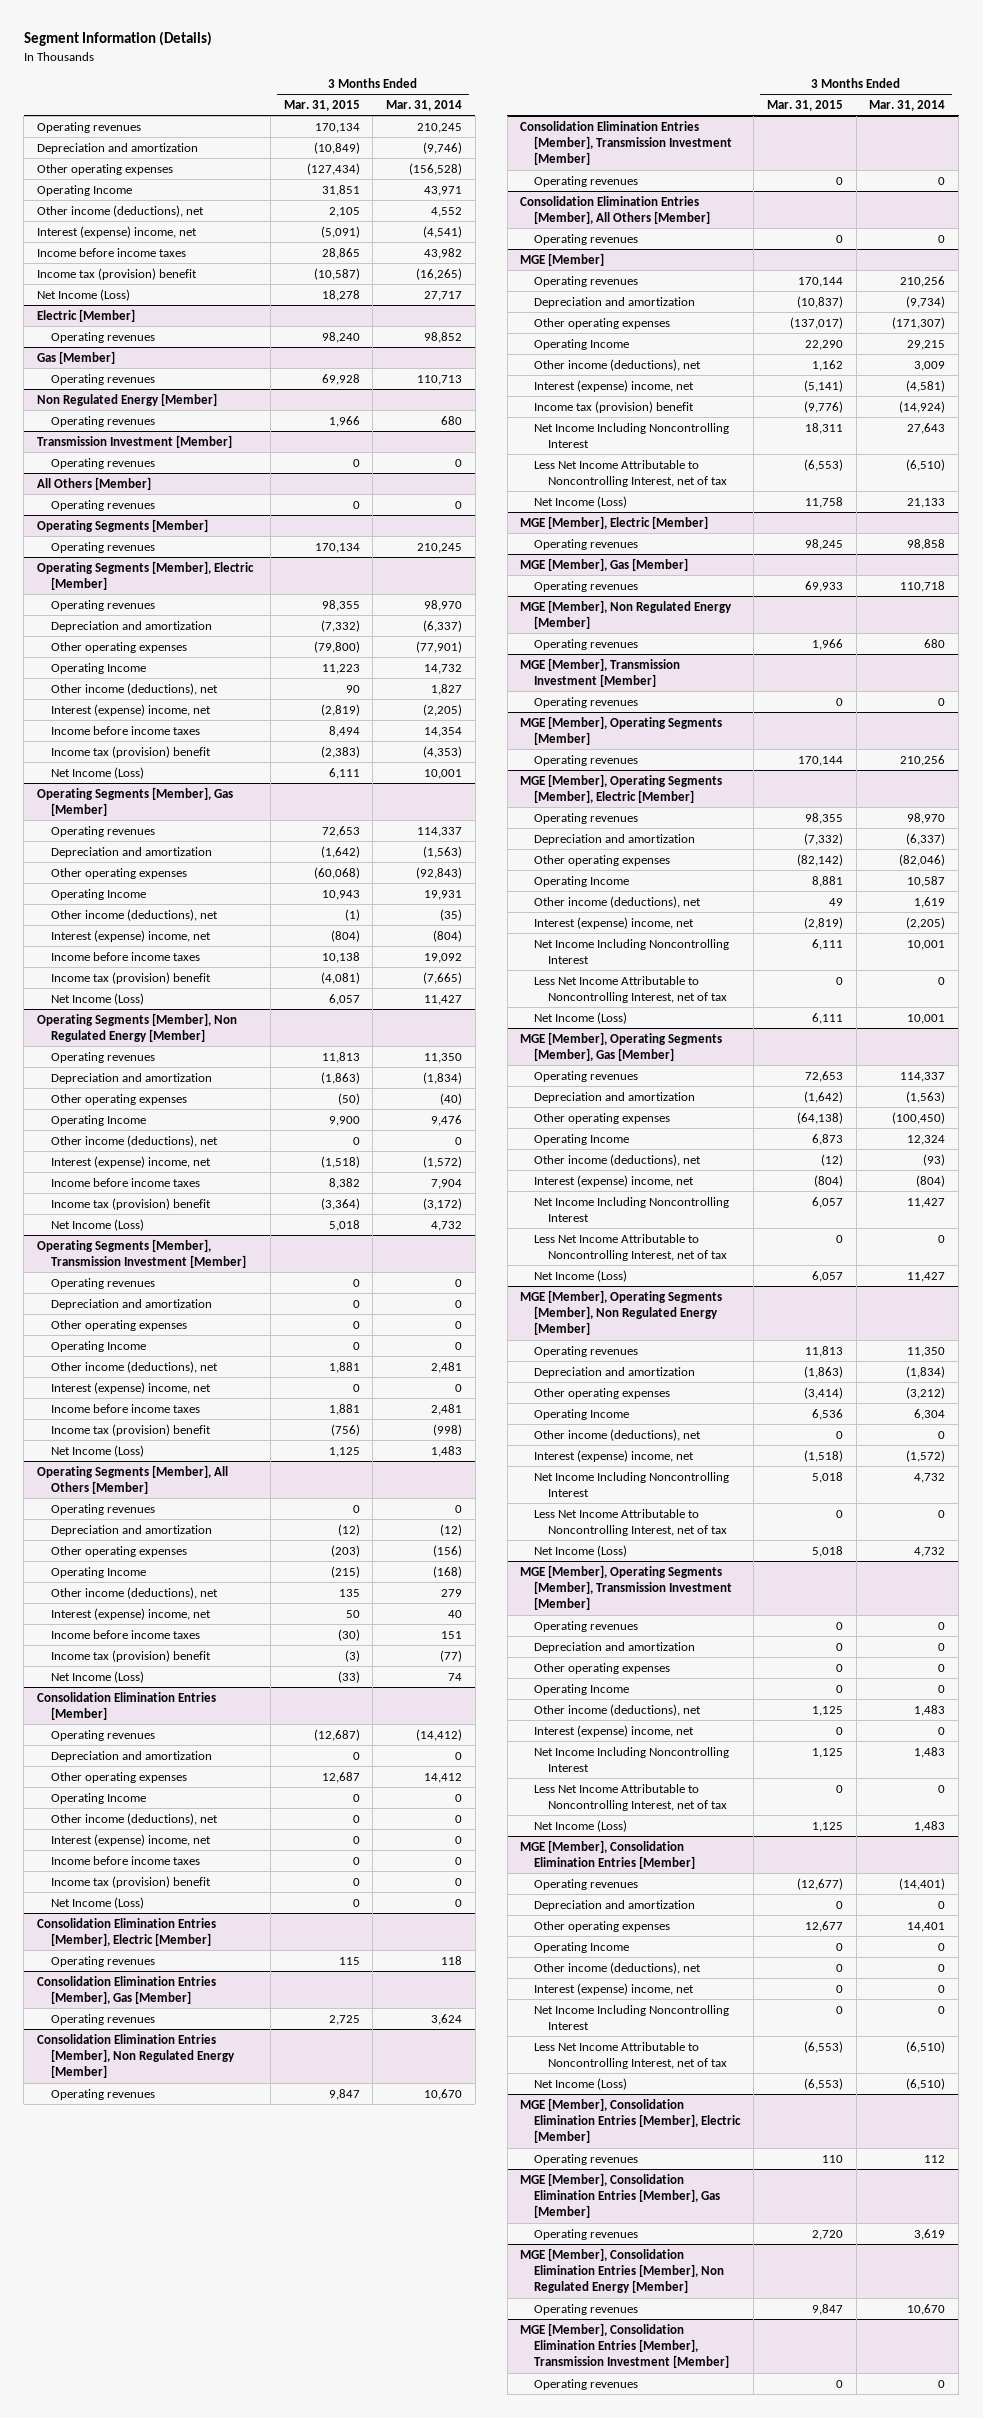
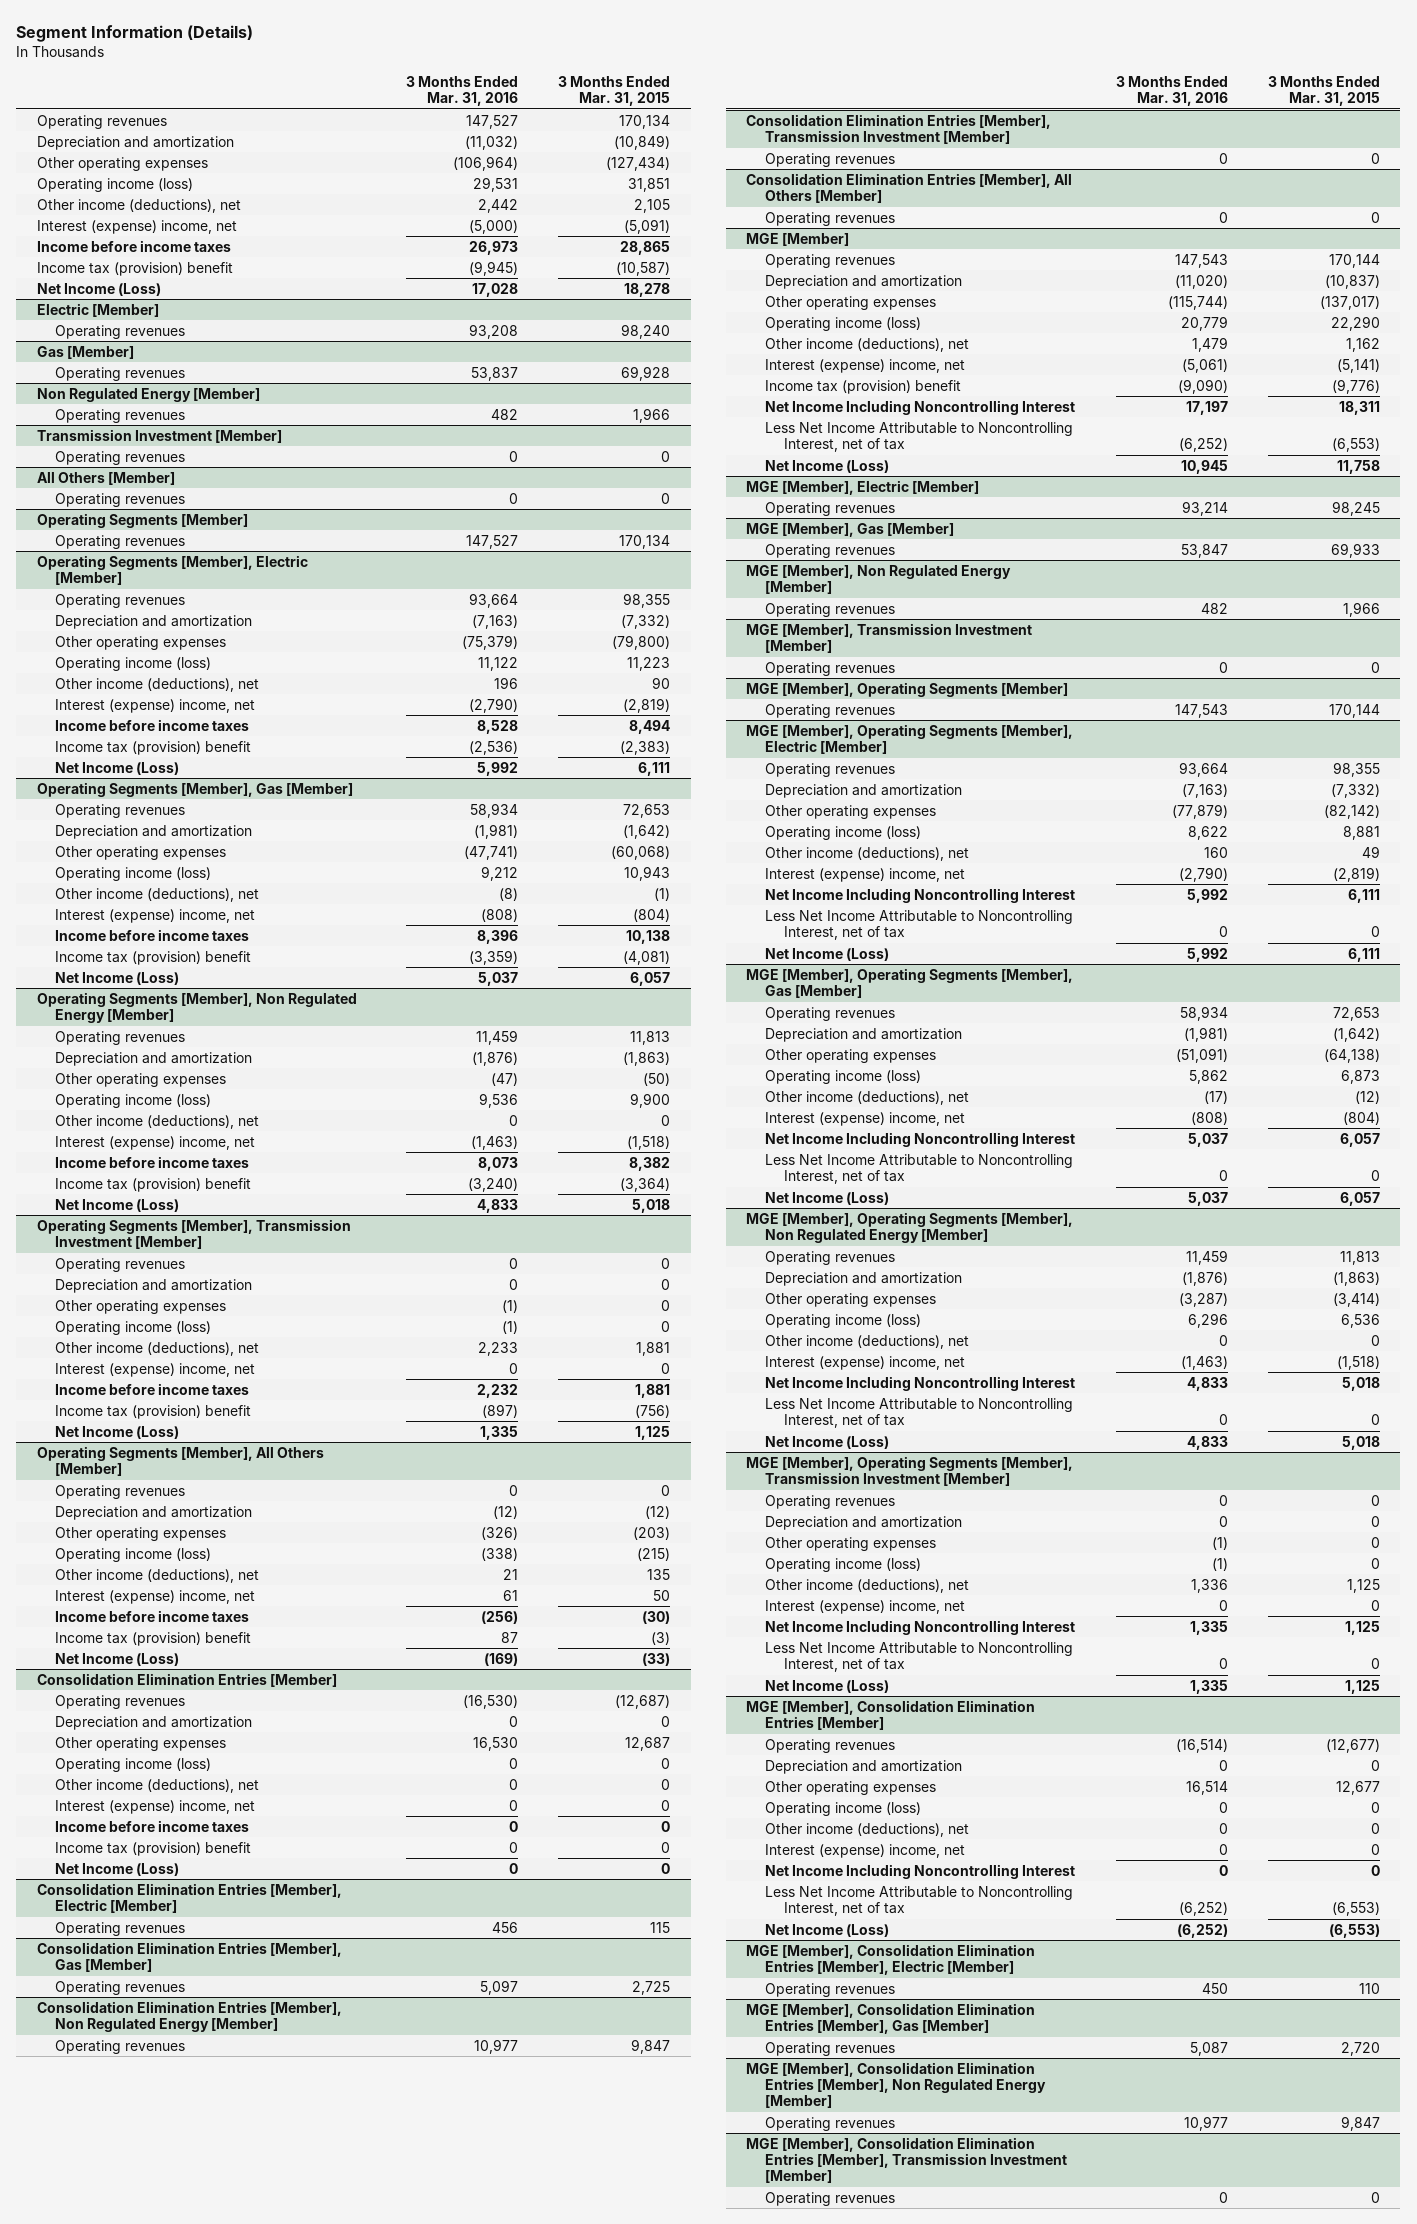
[386,100,463,112] Mar. 31, 2014 -> none
none -> [405,75,518,107] 3 Months Ended Mar. 31, 2016
[37,184,133,196] Operating Income -> [36,177,193,192] Operating income (loss)
[51,662,147,674] Operating Income -> [55,656,212,671] Operating income (loss)
[51,888,147,900] Operating Income -> [55,866,212,881] Operating income (loss)
[51,1114,147,1126] Operating Income -> [55,1093,212,1108] Operating income (loss)
[51,1340,147,1352] Operating Income -> [55,1320,212,1335] Operating income (loss)
[51,1566,147,1578] Operating Income -> [55,1547,212,1562] Operating income (loss)
[51,1792,147,1804] Operating Income -> [55,1757,212,1772] Operating income (loss)
[534,338,630,350] Operating Income -> [764,316,921,331] Operating income (loss)
[534,875,630,887] Operating Income -> [764,825,921,840] Operating income (loss)
[534,1133,630,1145] Operating Income -> [764,1069,921,1084] Operating income (loss)
[534,1408,630,1420] Operating Income -> [764,1313,921,1328] Operating income (loss)
[534,1683,630,1695] Operating Income -> [764,1557,921,1572] Operating income (loss)
[534,1941,630,1953] Operating Income -> [764,1801,921,1816] Operating income (loss)

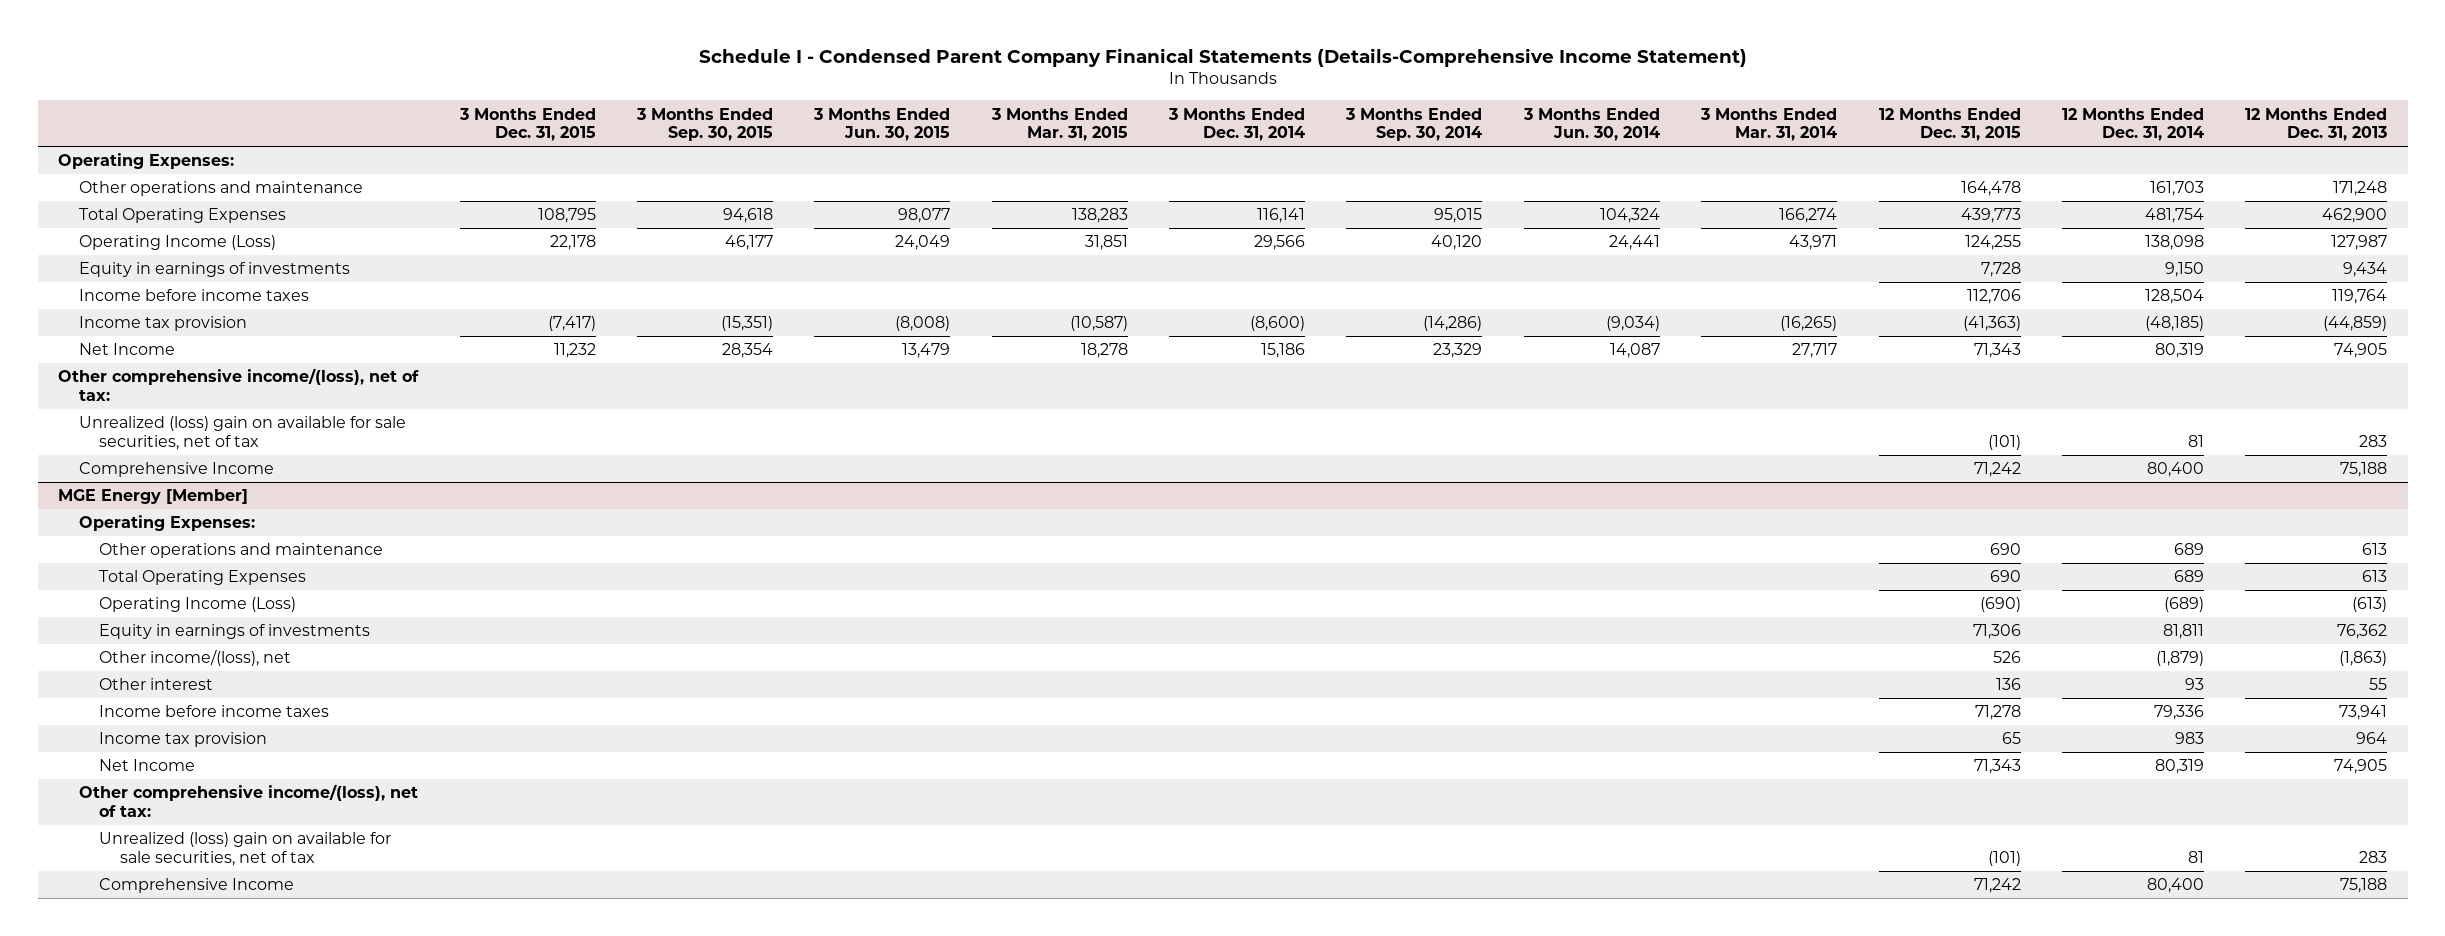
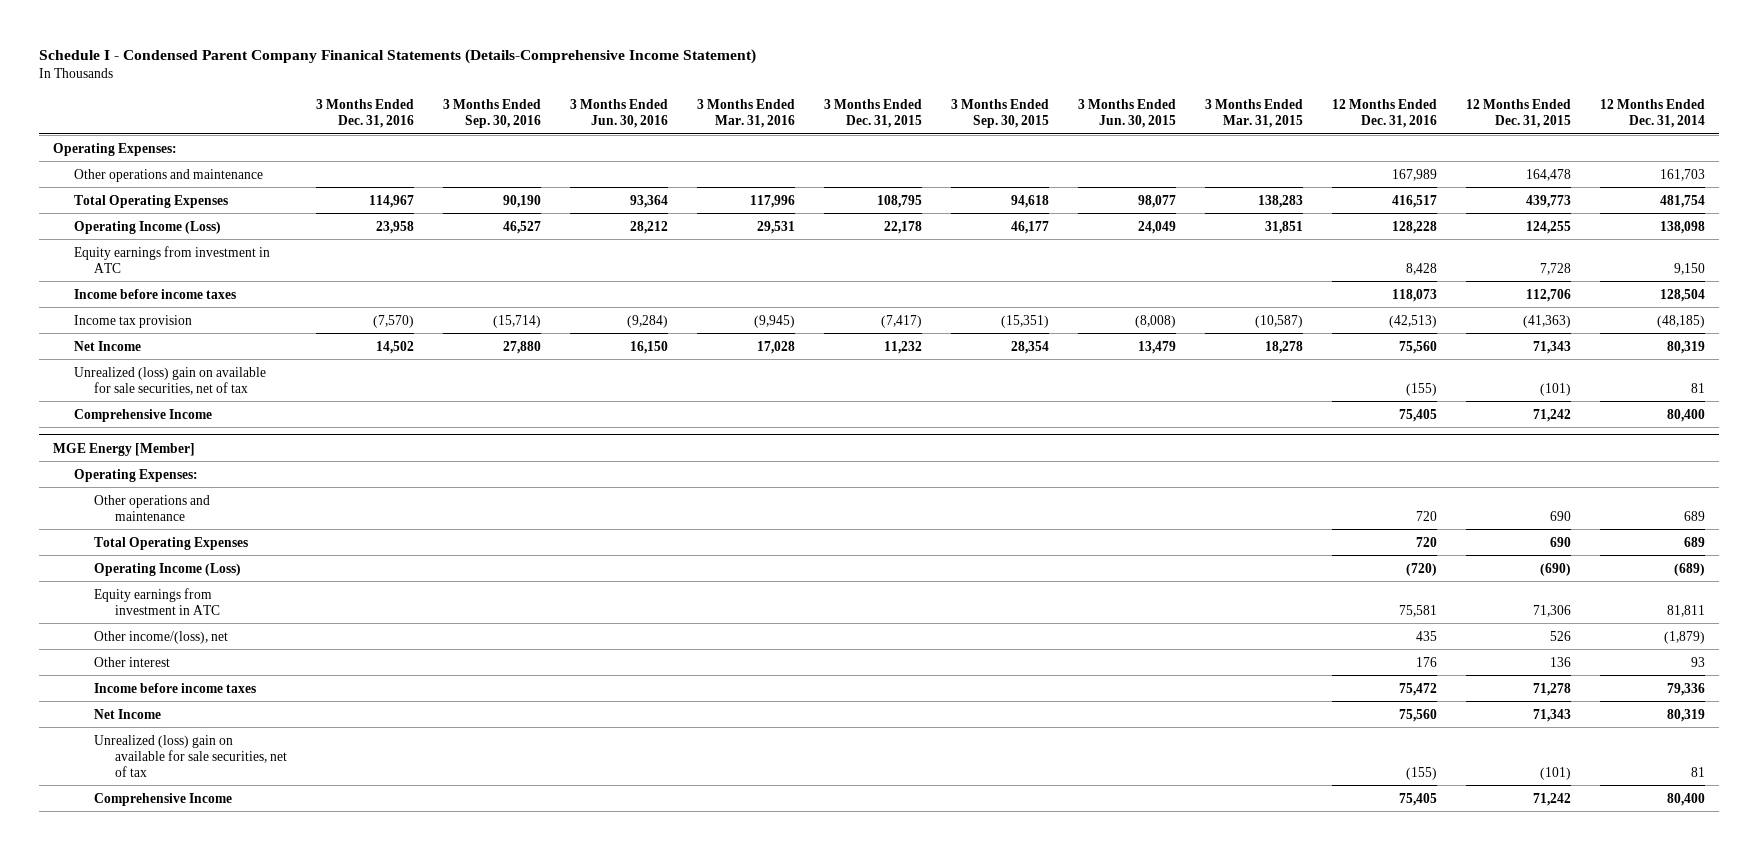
[1168,107,1306,142] 3 Months Ended Dec. 31, 2014 -> none
[1345,107,1483,142] 3 Months Ended Sep. 30, 2014 -> none
[1522,107,1660,142] 3 Months Ended Jun. 30, 2014 -> none
[1700,107,1838,142] 3 Months Ended Mar. 31, 2014 -> none
[2245,107,2388,142] 12 Months Ended Dec. 31, 2013 -> none
none -> [316,98,415,128] 3 Months Ended Dec. 31, 2016
none -> [443,98,542,128] 3 Months Ended Sep. 30, 2016
none -> [569,98,668,128] 3 Months Ended Jun. 30, 2016
none -> [696,98,795,128] 3 Months Ended Mar. 31, 2016
none -> [1331,98,1437,128] 12 Months Ended Dec. 31, 2016
[78,262,350,278] Equity in earnings of investments -> [73,245,270,273] Equity earnings from investment in ATC
[58,368,420,401] Other comprehensive income/(loss), net of tax: -> none
[99,624,371,640] Equity in earnings of investments -> [94,587,221,615] Equity earnings from investment in ATC
[99,732,268,748] Income tax provision -> none
[78,784,418,817] Other comprehensive income/(loss), net of tax: -> none

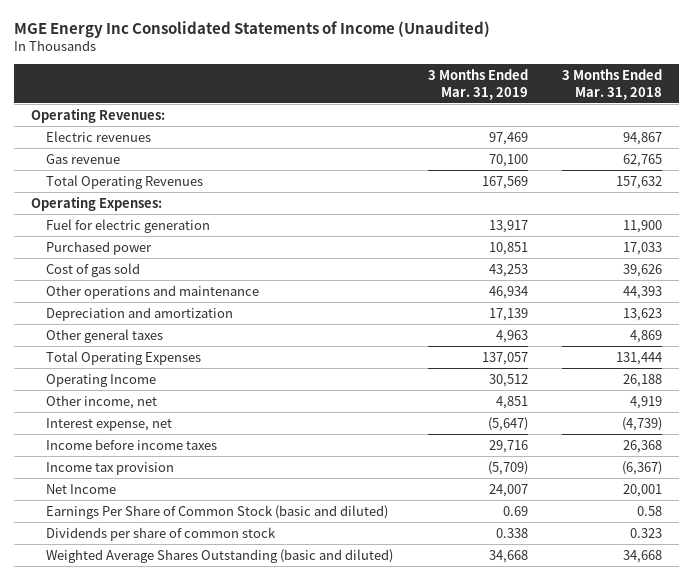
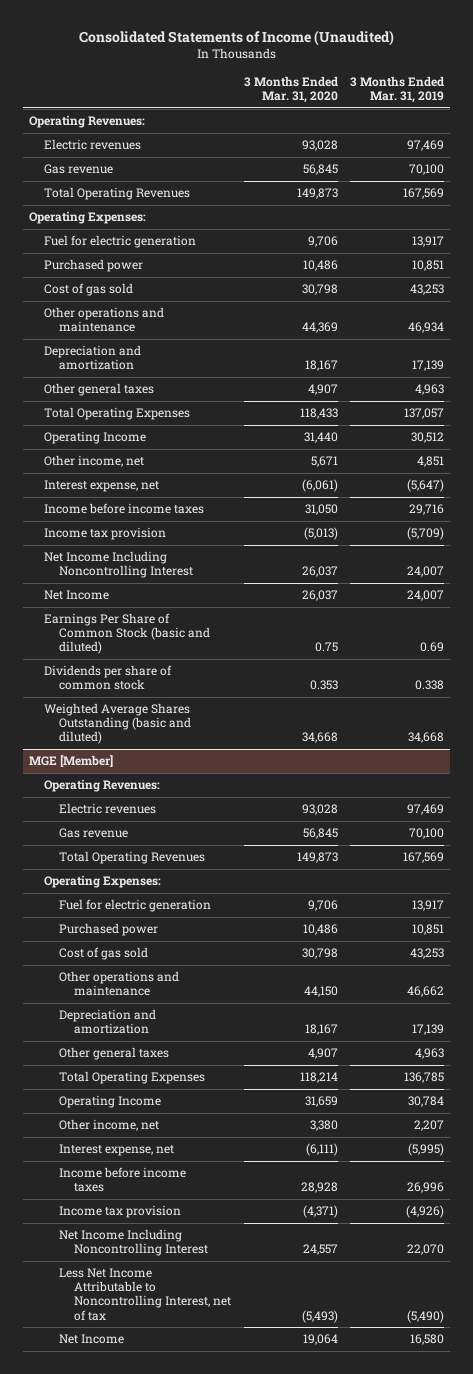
[13,20,490,38] MGE Energy Inc Consolidated Statements of Income (Unaudited) -> [78,29,394,46] Consolidated Statements of Income (Unaudited)
[561,68,662,100] 3 Months Ended Mar. 31, 2018 -> none
none -> [243,76,338,104] 3 Months Ended Mar. 31, 2020
none -> [44,551,194,579] Net Income Including Noncontrolling Interest
none -> [29,755,114,768] MGE [Member]
none -> [44,779,161,793] Operating Revenues:
none -> [59,803,157,815] Electric revenues
none -> [59,828,129,839] Gas revenue
none -> [59,851,206,865] Total Operating Revenues
none -> [44,875,162,889] Operating Expenses:
none -> [59,899,212,913] Fuel for electric generation
none -> [59,923,159,937] Purchased power
none -> [59,947,149,961] Cost of gas sold
none -> [59,971,180,997] Other operations and maintenance
none -> [59,1009,157,1035] Depreciation and amortization
none -> [59,1047,170,1061] Other general taxes
none -> [59,1071,206,1085] Total Operating Expenses
none -> [59,1095,162,1109] Operating Income
none -> [59,1119,160,1132] Other income, net
none -> [59,1144,175,1157] Interest expense, net
none -> [59,1167,187,1193] Income before income taxes
none -> [59,1205,182,1219] Income tax provision
none -> [59,1229,209,1257] Net Income Including Noncontrolling Interest
none -> [59,1268,232,1321] Less Net Income Attributable to Noncontrolling Interest, net of tax
none -> [59,1334,125,1345] Net Income

